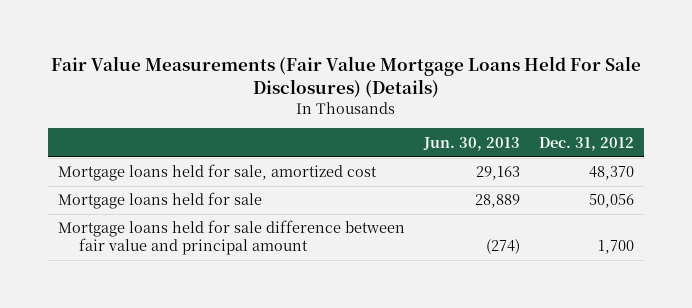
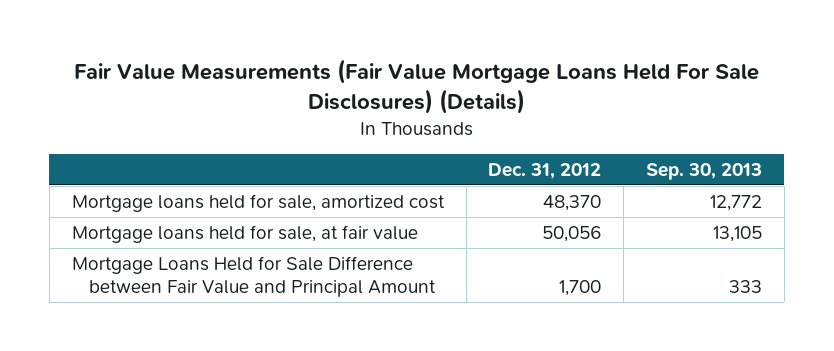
[423,136,521,151] Jun. 30, 2013 -> none
none -> [646,163,763,181] Sep. 30, 2013
[57,192,262,210] Mortgage loans held for sale -> [71,224,418,243] Mortgage loans held for sale, at fair value
[57,220,405,256] Mortgage loans held for sale difference between fair value and principal amount -> [71,255,436,298] Mortgage Loans Held for Sale Difference between Fair Value and Principal Amount

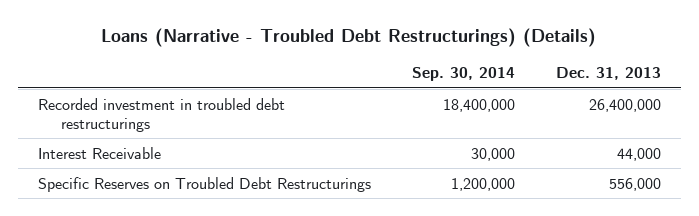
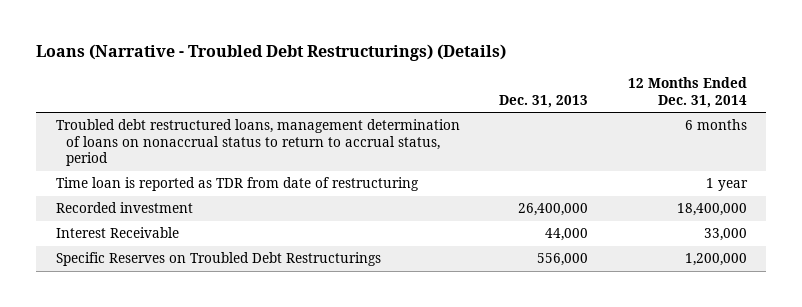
[411,67,515,82] Sep. 30, 2014 -> none
none -> [627,77,747,108] 12 Months Ended Dec. 31, 2014
none -> [55,119,460,167] Troubled debt restructured loans, management determination of loans on nonaccrual status to return to accrual status, period
none -> [55,177,419,192] Time loan is reported as TDR from date of restructuring
[38,97,286,132] Recorded investment in troubled debt restructurings -> [55,202,193,214] Recorded investment

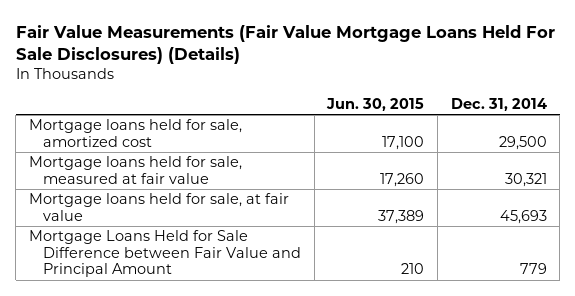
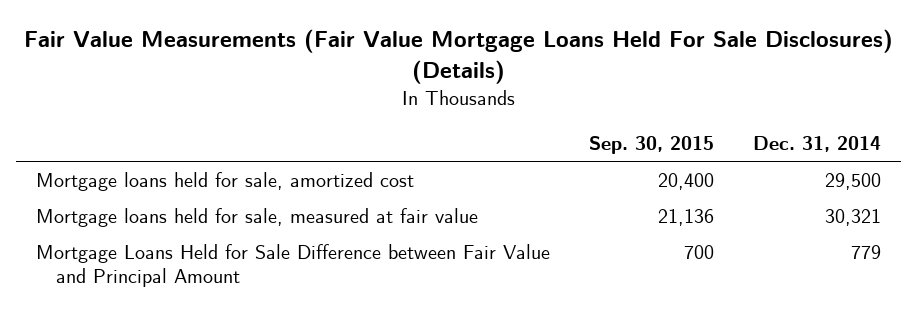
[326,97,425,111] Jun. 30, 2015 -> none
none -> [589,135,715,154] Sep. 30, 2015
[28,193,289,221] Mortgage loans held for sale, at fair value -> none

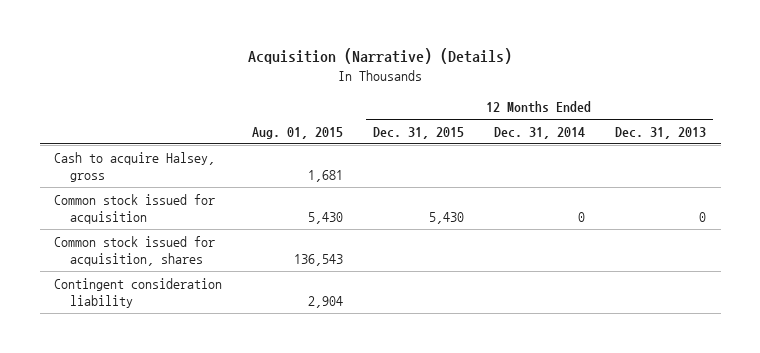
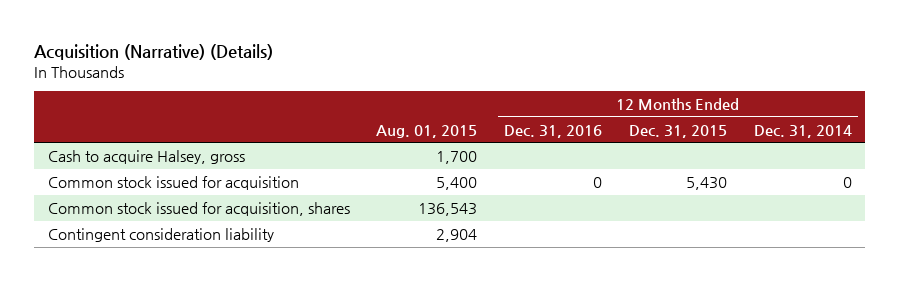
[614,126,706,139] Dec. 31, 2013 -> none
none -> [504,124,603,138] Dec. 31, 2016
[308,169,344,182] 1,681 -> [436,150,478,164] 1,700
[308,211,344,224] 5,430 -> [436,176,478,190] 5,400

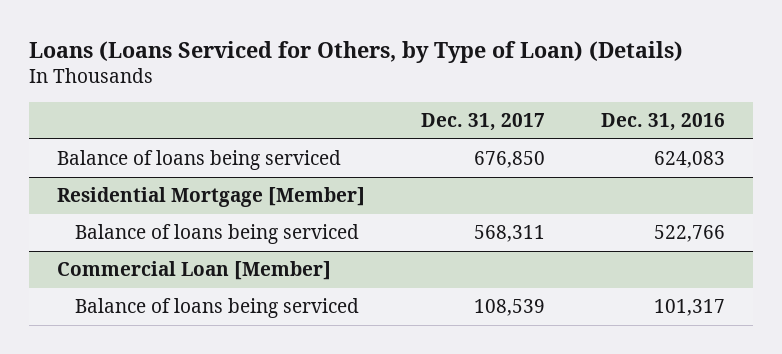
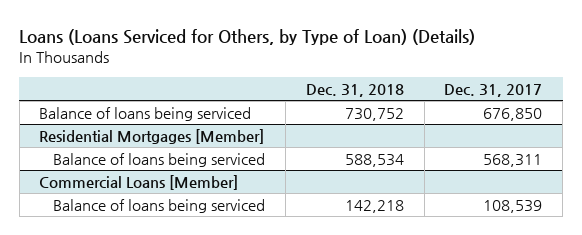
[600,113,725,132] Dec. 31, 2016 -> none
none -> [305,84,404,98] Dec. 31, 2018
[56,187,365,208] Residential Mortgage [Member] -> [39,128,265,144] Residential Mortgages [Member]
[56,261,331,281] Commercial Loan [Member] -> [39,174,239,190] Commercial Loans [Member]

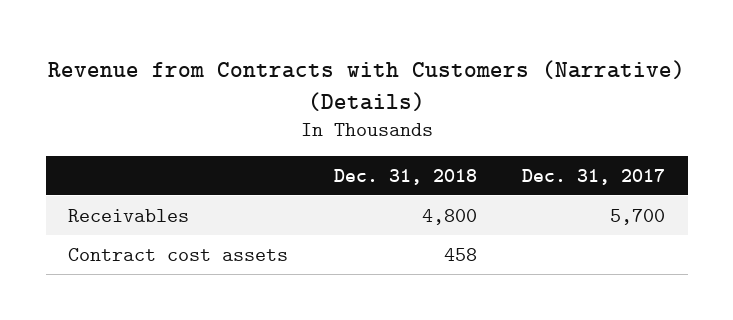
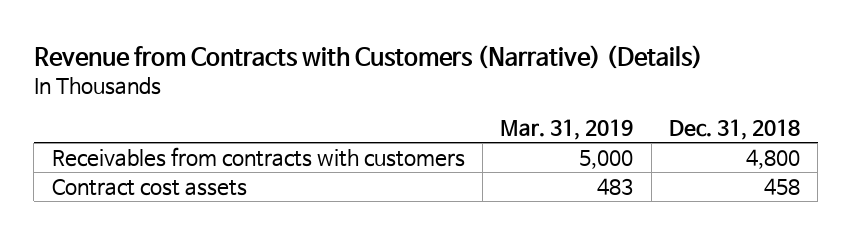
[522,168,666,185] Dec. 31, 2017 -> none
none -> [500,119,634,141] Mar. 31, 2019
[68,208,190,222] Receivables -> [51,146,465,167] Receivables from contracts with customers

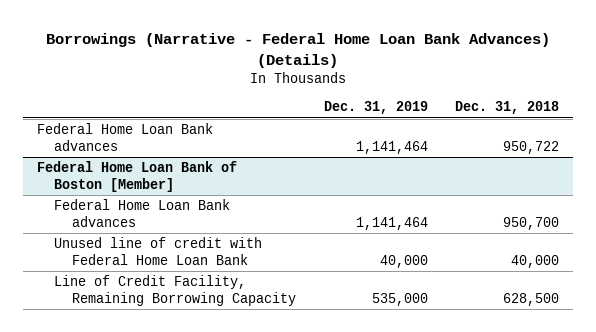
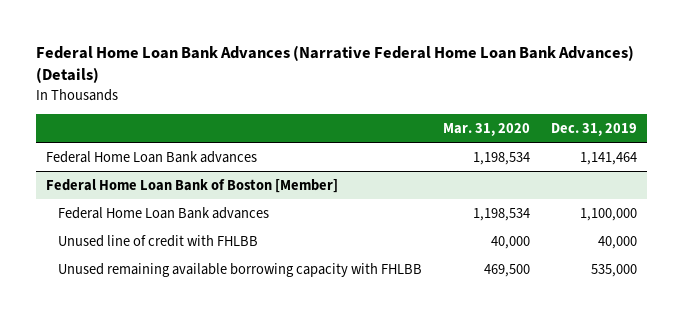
[45,32,550,68] Borrowings (Narrative - Federal Home Loan Bank Advances) (Details) -> [35,45,634,84] Federal Home Loan Bank Advances (Narrative Federal Home Loan Bank Advances) (Details)
[455,101,560,115] Dec. 31, 2018 -> none
none -> [442,123,530,137] Mar. 31, 2020
[355,216,428,230] 1,141,464 -> [579,207,637,221] 1,100,000
[54,237,263,265] Unused line of credit with Federal Home Loan Bank -> [57,234,258,247] Unused line of credit with FHLBB
[54,275,296,306] Line of Credit Facility, Remaining Borrowing Capacity -> [57,262,422,277] Unused remaining available borrowing capacity with FHLBB

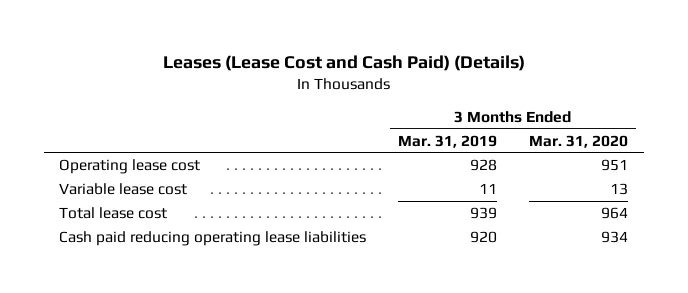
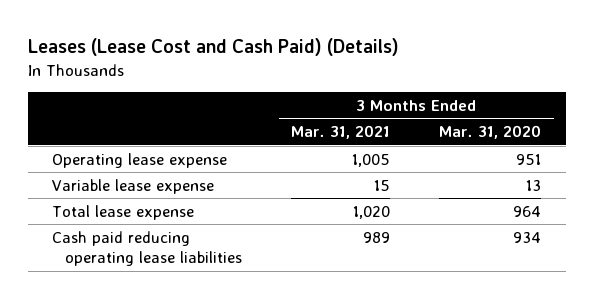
[398,134,498,148] Mar. 31, 2019 -> none
none -> [291,125,391,140] Mar. 31, 2021
[59,158,201,174] Operating lease cost -> [52,152,228,168] Operating lease expense
[59,182,188,195] Variable lease cost -> [52,178,215,194] Variable lease expense
[59,206,168,219] Total lease cost -> [52,204,195,220] Total lease expense

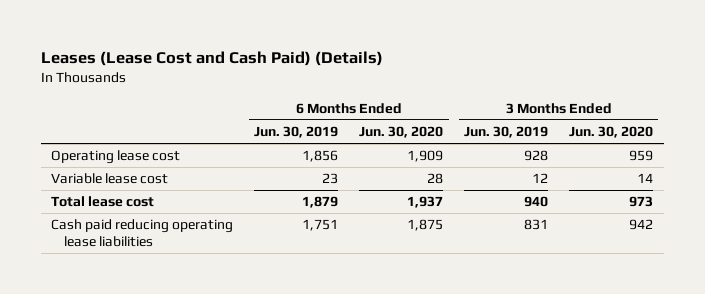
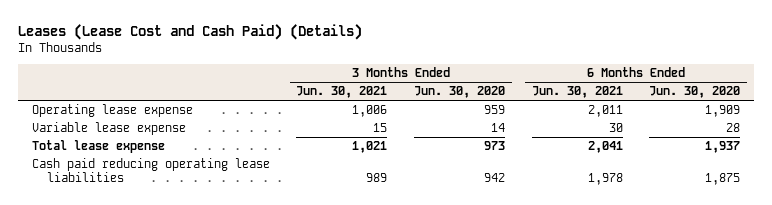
[254,126,339,139] Jun. 30, 2019 -> none
[464,126,549,139] Jun. 30, 2019 -> none
none -> [296,86,388,99] Jun. 30, 2021
none -> [531,86,623,99] Jun. 30, 2021
[51,150,181,165] Operating lease cost -> [31,104,193,118] Operating lease expense
[51,173,169,185] Variable lease cost -> [31,122,186,136] Variable lease expense
[51,196,155,208] Total lease cost -> [31,140,165,154] Total lease expense

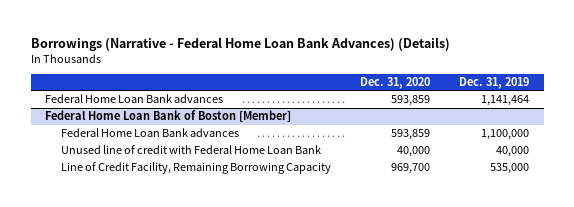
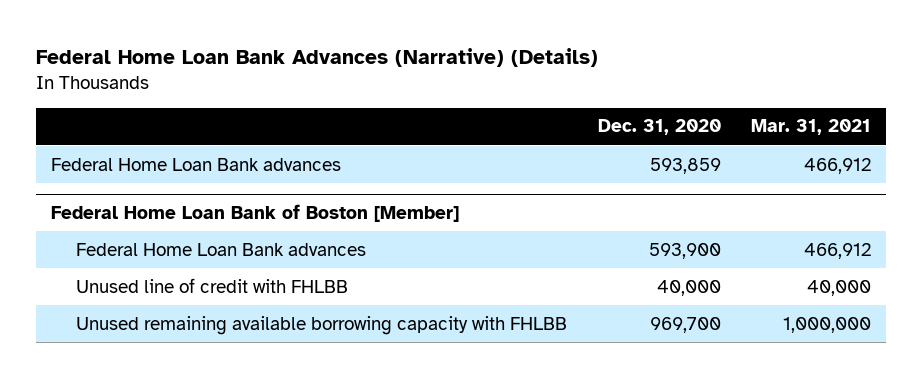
[30,36,450,51] Borrowings (Narrative - Federal Home Loan Bank Advances) (Details) -> [36,48,599,68] Federal Home Loan Bank Advances (Narrative) (Details)
[458,76,529,89] Dec. 31, 2019 -> none
none -> [750,119,871,136] Mar. 31, 2021
[390,129,430,141] 593,859 -> [648,242,721,259] 593,900
[60,145,321,155] Unused line of credit with Federal Home Loan Bank -> [76,277,349,293] Unused line of credit with FHLBB
[60,162,331,175] Line of Credit Facility, Remaining Borrowing Capacity -> [76,315,568,335] Unused remaining available borrowing capacity with FHLBB

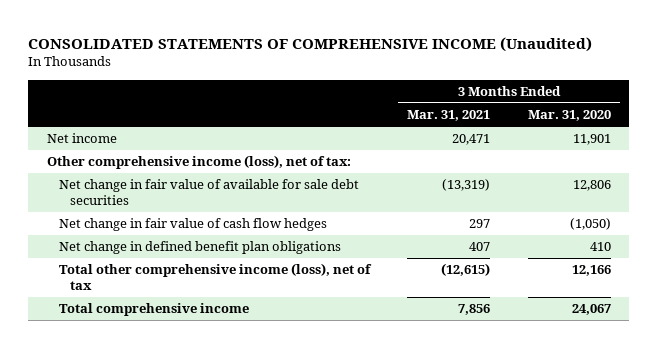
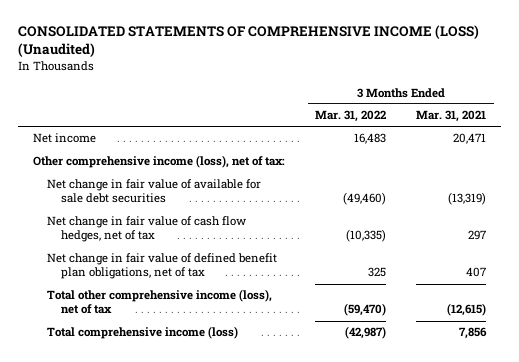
[28,36,593,52] CONSOLIDATED STATEMENTS OF COMPREHENSIVE INCOME (Unaudited) -> [18,25,480,58] CONSOLIDATED STATEMENTS OF COMPREHENSIVE INCOME (LOSS) (Unaudited)
[527,110,611,122] Mar. 31, 2020 -> none
none -> [315,110,387,123] Mar. 31, 2022
[58,218,327,232] Net change in fair value of cash flow hedges -> [47,216,247,243] Net change in fair value of cash flow hedges, net of tax
[58,241,341,255] Net change in defined benefit plan obligations -> [47,253,278,280] Net change in fair value of defined benefit plan obligations, net of tax
[58,303,249,317] Total comprehensive income -> [47,326,239,340] Total comprehensive income (loss)

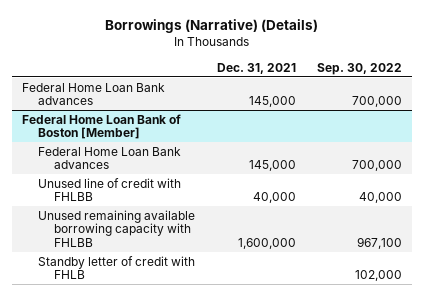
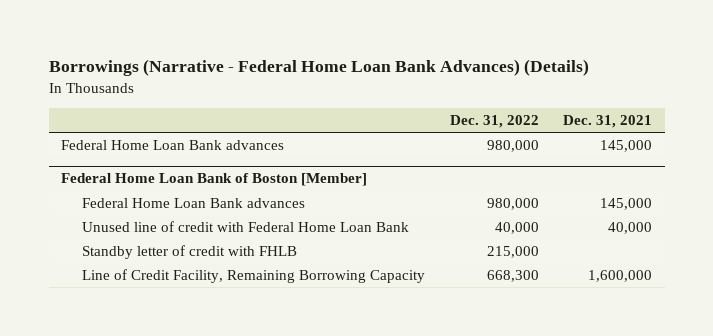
[105,19,319,34] Borrowings (Narrative) (Details) -> [48,59,589,77] Borrowings (Narrative - Federal Home Loan Bank Advances) (Details)
[316,62,402,75] Sep. 30, 2022 -> none
none -> [449,115,539,129] Dec. 31, 2022
[38,209,196,247] Unused remaining available borrowing capacity with FHLBB -> none
[38,177,182,202] Unused line of credit with FHLBB -> [81,221,409,233] Unused line of credit with Federal Home Loan Bank
none -> [81,269,425,284] Line of Credit Facility, Remaining Borrowing Capacity

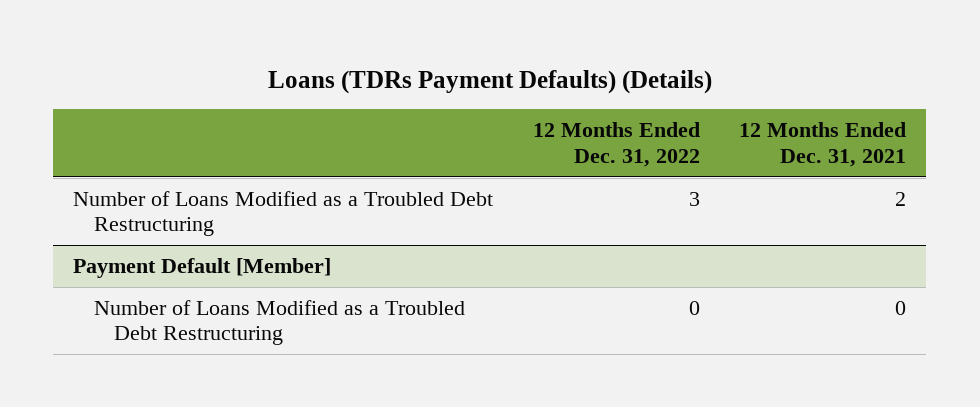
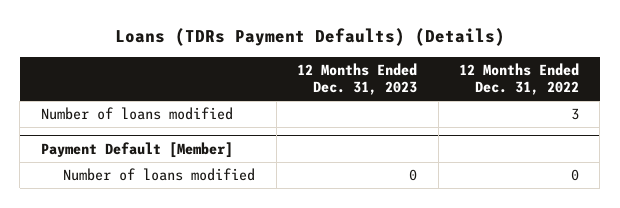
[739,122,907,167] 12 Months Ended Dec. 31, 2021 -> none
none -> [297,63,418,96] 12 Months Ended Dec. 31, 2023
[73,190,494,237] Number of Loans Modified as a Troubled Debt Restructuring -> [40,107,233,121] Number of loans modified
[93,299,465,346] Number of Loans Modified as a Troubled Debt Restructuring -> [63,168,256,182] Number of loans modified

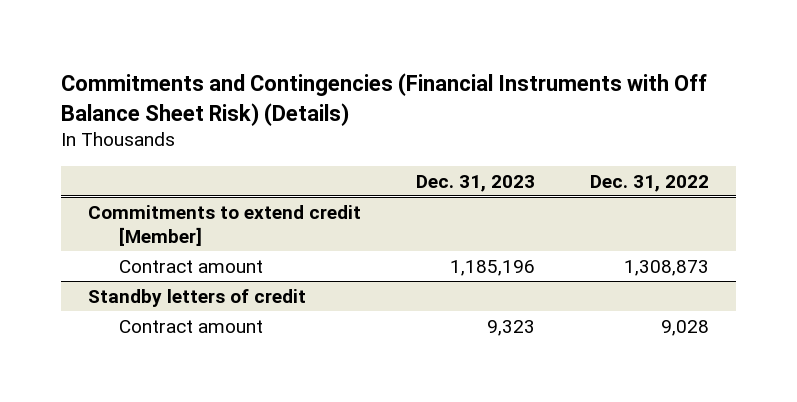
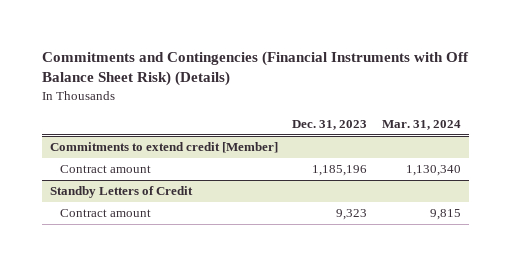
[589,174,709,192] Dec. 31, 2022 -> none
none -> [382,119,462,130] Mar. 31, 2024
[88,288,307,307] Standby letters of credit -> [49,186,193,199] Standby Letters of Credit

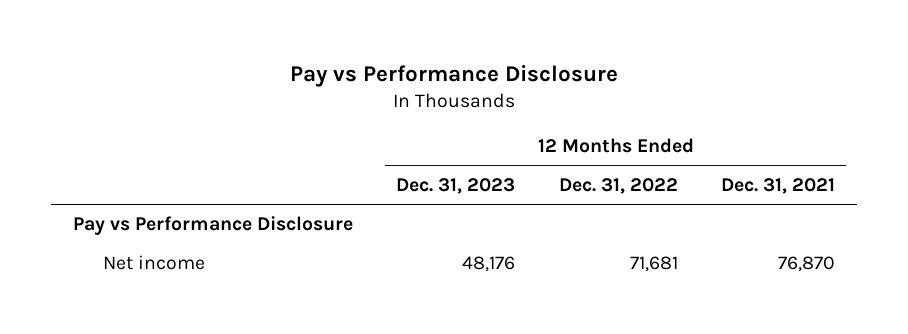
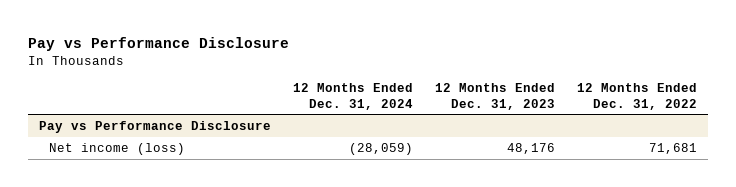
[721,177,836,194] Dec. 31, 2021 -> none
none -> [293,83,414,110] 12 Months Ended Dec. 31, 2024
[102,255,205,271] Net income -> [49,142,186,155] Net income (loss)

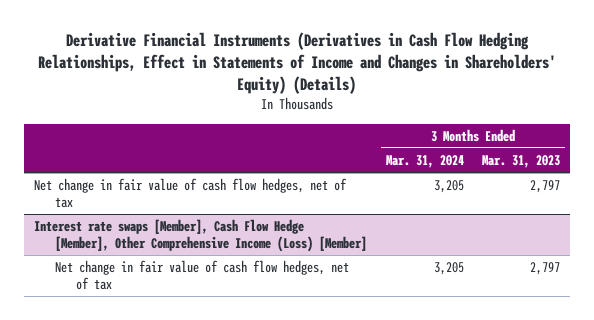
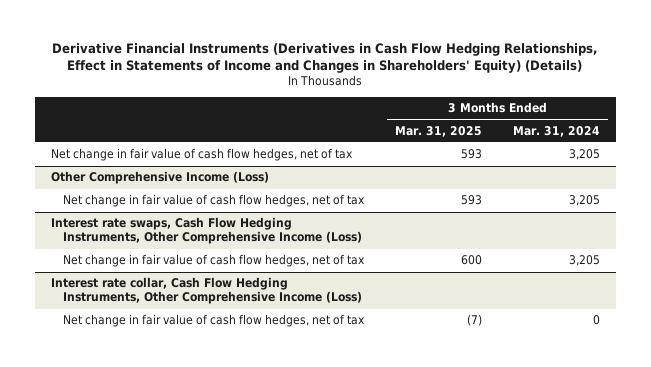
[482,154,561,168] Mar. 31, 2023 -> none
none -> [394,125,482,137] Mar. 31, 2025
[33,219,367,252] Interest rate swaps [Member], Cash Flow Hedge [Member], Other Comprehensive Income (Loss) [Member] -> none
none -> [50,171,269,185] Other Comprehensive Income (Loss)
none -> [50,217,362,245] Interest rate swaps, Cash Flow Hedging Instruments, Other Comprehensive Income (Loss)
none -> [62,254,365,268] Net change in fair value of cash flow hedges, net of tax
none -> [50,277,362,305] Interest rate collar, Cash Flow Hedging Instruments, Other Comprehensive Income (Loss)
none -> [62,314,365,328] Net change in fair value of cash flow hedges, net of tax

